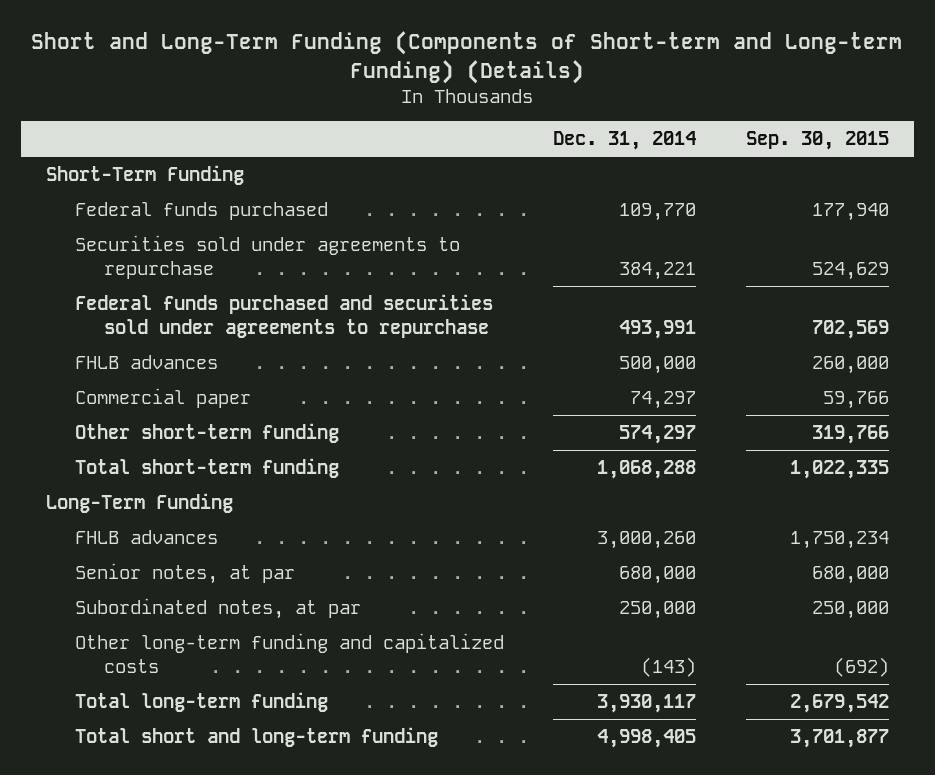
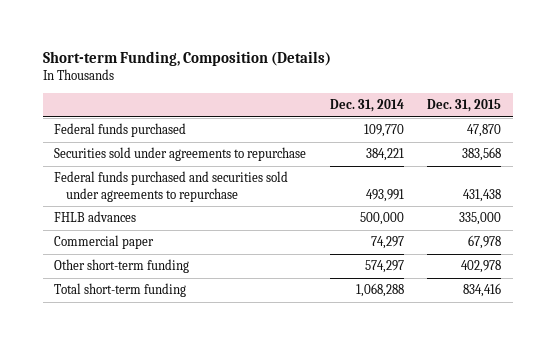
[31,31,903,84] Short and Long-Term Funding (Components of Short-term and Long-term Funding) (Details) -> [42,50,331,66] Short-term Funding, Composition (Details)
[745,130,889,150] Sep. 30, 2015 -> none
none -> [427,99,502,113] Dec. 31, 2015
[45,164,244,185] Short-Term Funding -> none
[45,492,233,513] Long-Term Funding -> none
[74,529,218,544] FHLB advances -> none
[74,562,295,584] Senior notes, at par -> none
[74,597,361,619] Subordinated notes, at par -> none
[74,632,504,673] Other long-term funding and capitalized costs -> none
[74,691,328,712] Total long-term funding -> none
[74,726,438,747] Total short and long-term funding -> none

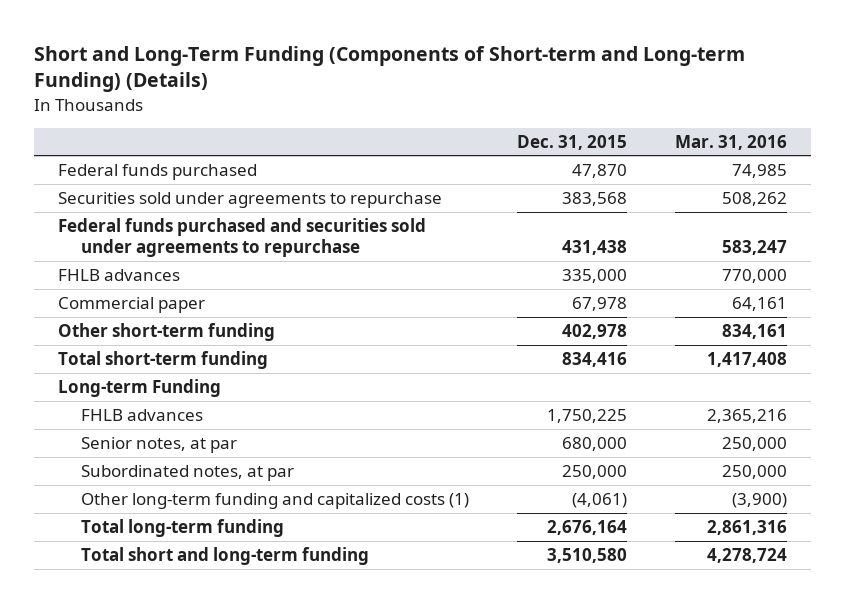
[42,50,331,66] Short-term Funding, Composition (Details) -> [34,45,746,93] Short and Long-Term Funding (Components of Short-term and Long-term Funding) (Details)
[329,99,404,113] Dec. 31, 2014 -> none
none -> [674,134,787,150] Mar. 31, 2016
none -> [58,379,222,398] Long-term Funding
none -> [80,409,203,422] FHLB advances
none -> [80,437,237,454] Senior notes, at par
none -> [80,465,294,482] Subordinated notes, at par
none -> [80,493,469,510] Other long-term funding and capitalized costs (1)
none -> [80,519,284,538] Total long-term funding
none -> [80,547,369,566] Total short and long-term funding

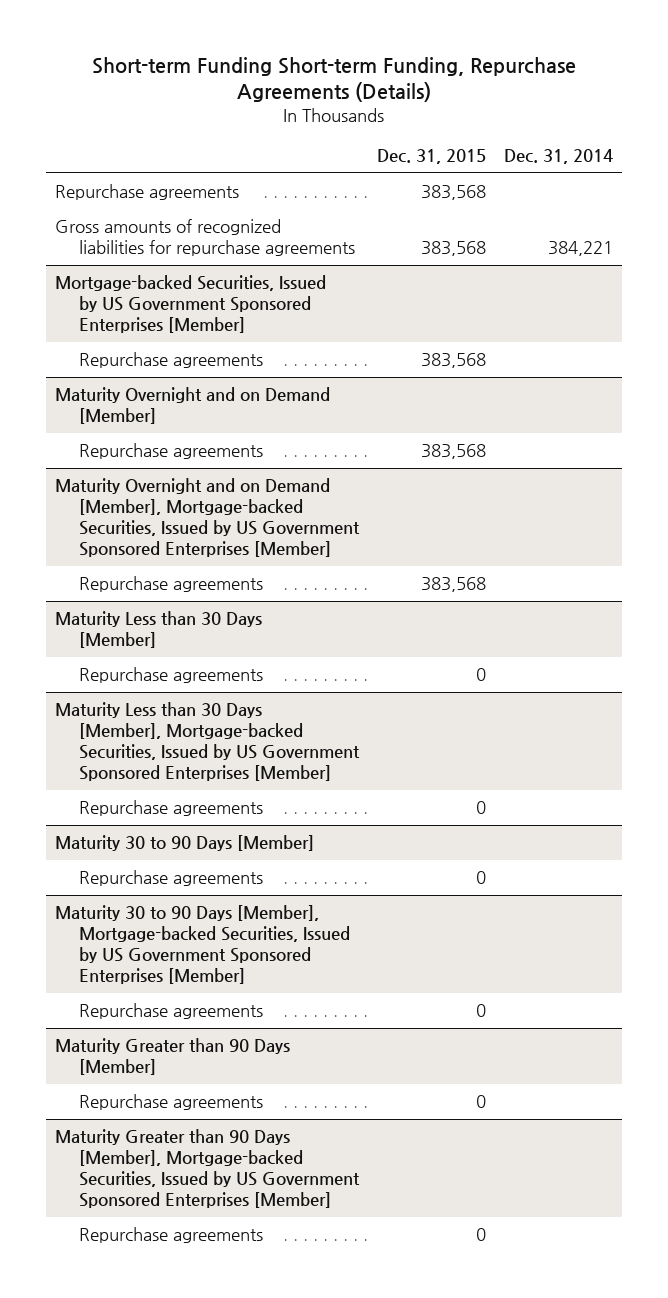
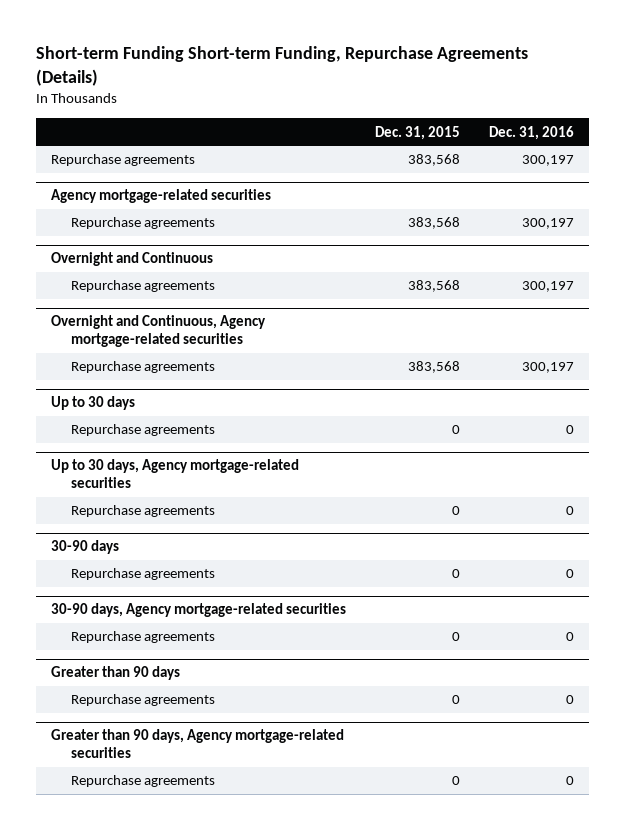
[504,149,614,165] Dec. 31, 2014 -> none
none -> [489,125,575,140] Dec. 31, 2016
[54,219,355,257] Gross amounts of recognized liabilities for repurchase agreements -> none
[54,275,326,334] Mortgage-backed Securities, Issued by US Government Sponsored Enterprises [Member] -> [50,189,271,204] Agency mortgage-related securities
[54,387,330,425] Maturity Overnight and on Demand [Member] -> none
none -> [50,252,213,267] Overnight and Continuous
[54,478,360,558] Maturity Overnight and on Demand [Member], Mortgage-backed Securities, Issued by US Government Sponsored Enterprises [Member] -> none
none -> [50,315,266,348] Overnight and Continuous, Agency mortgage-related securities
[54,611,262,649] Maturity Less than 30 Days [Member] -> [50,396,135,411] Up to 30 days
[54,702,360,782] Maturity Less than 30 Days [Member], Mortgage-backed Securities, Issued by US Government Sponsored Enterprises [Member] -> none
none -> [50,459,299,489] Up to 30 days, Agency mortgage-related securities
[54,835,314,852] Maturity 30 to 90 Days [Member] -> [50,540,119,555] 30-90 days
[54,905,350,985] Maturity 30 to 90 Days [Member], Mortgage-backed Securities, Issued by US Government Sponsored Enterprises [Member] -> none
none -> [50,603,346,618] 30-90 days, Agency mortgage-related securities
[54,1038,290,1076] Maturity Greater than 90 Days [Member] -> [50,666,180,681] Greater than 90 days
[54,1129,360,1209] Maturity Greater than 90 Days [Member], Mortgage-backed Securities, Issued by US Government Sponsored Enterprises [Member] -> none
none -> [50,729,344,759] Greater than 90 days, Agency mortgage-related securities

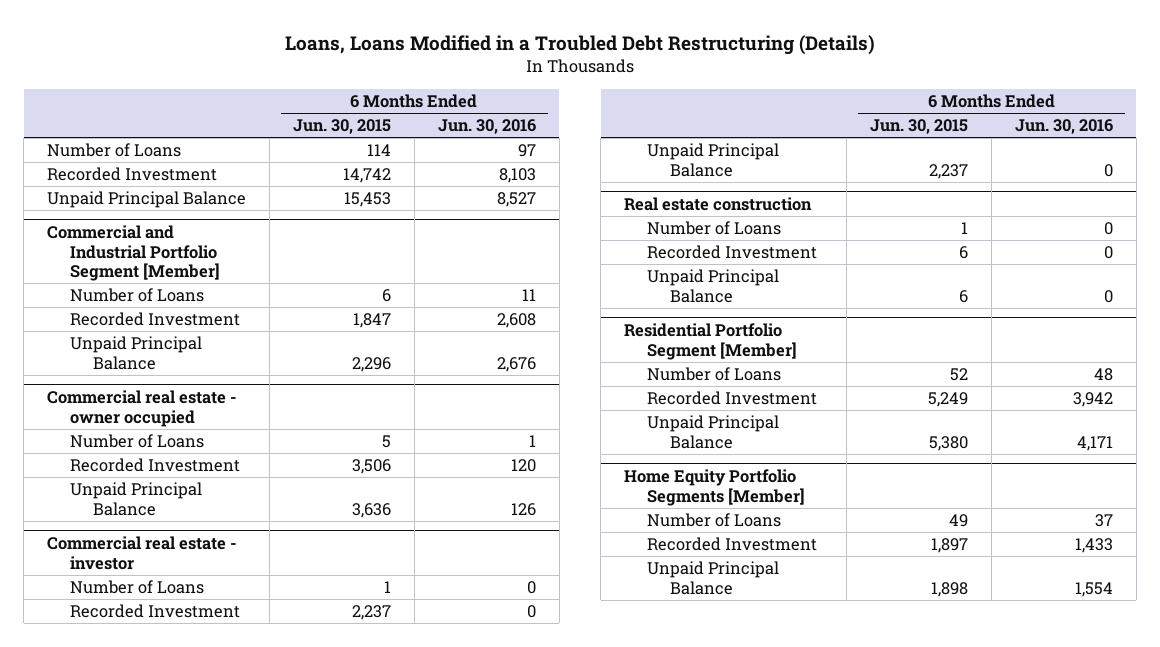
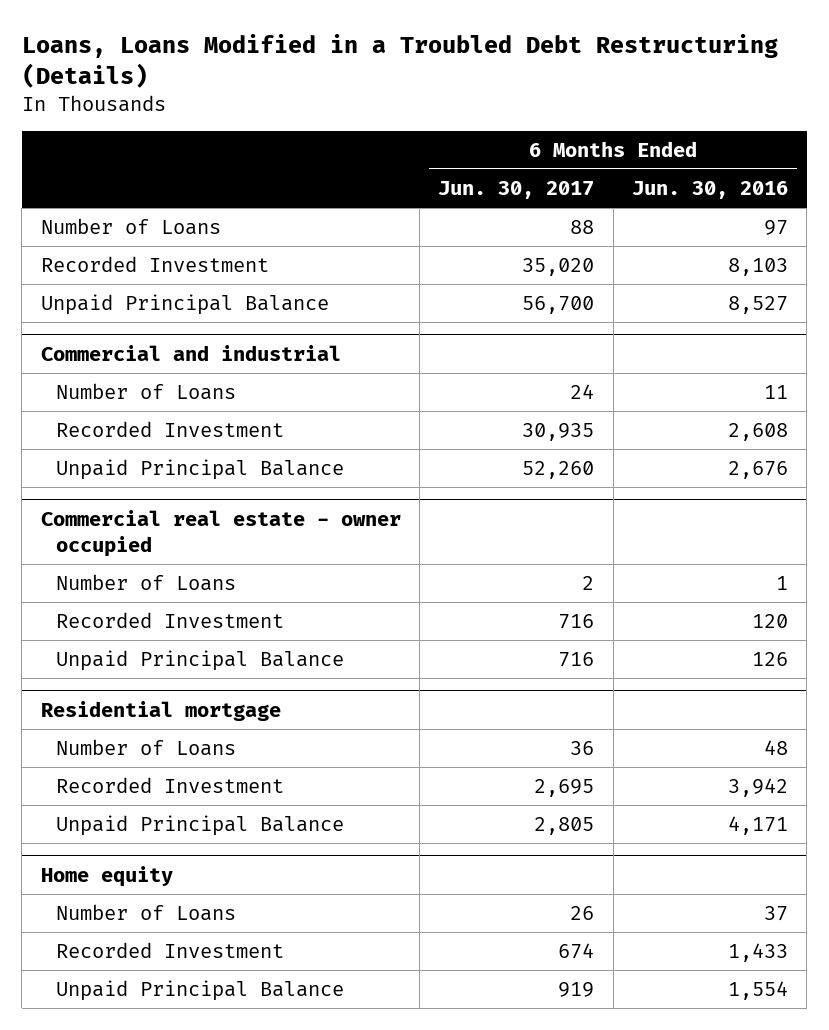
[292,119,391,135] Jun. 30, 2015 -> none
none -> [438,181,595,200] Jun. 30, 2017
[47,224,221,282] Commercial and Industrial Portfolio Segment [Member] -> [40,345,341,362] Commercial and industrial
[47,535,238,570] Commercial real estate - investor -> none
[70,580,205,595] Number of Loans -> none
[70,604,241,619] Recorded Investment -> none
[647,143,780,177] Unpaid Principal Balance -> none
[624,196,813,211] Real estate construction -> none
[647,221,782,236] Number of Loans -> none
[647,245,818,260] Recorded Investment -> none
[647,269,780,303] Unpaid Principal Balance -> none
[624,322,798,360] Residential Portfolio Segment [Member] -> [40,701,281,722] Residential mortgage
[624,468,806,506] Home Equity Portfolio Segments [Member] -> [40,866,173,888] Home equity

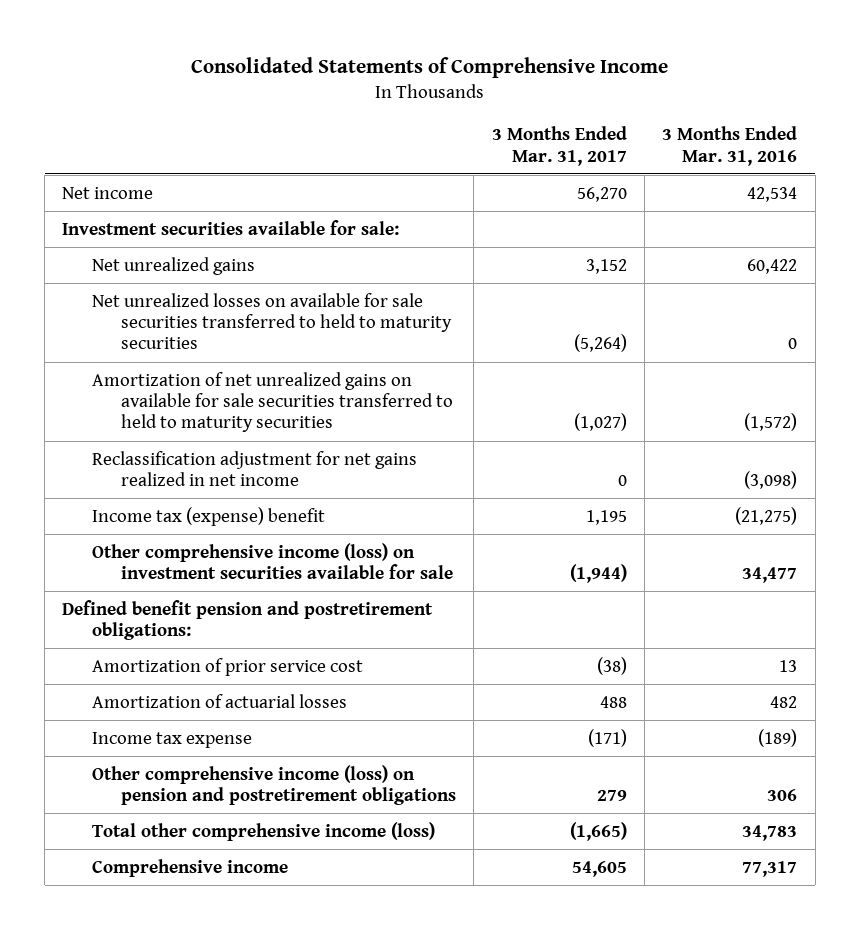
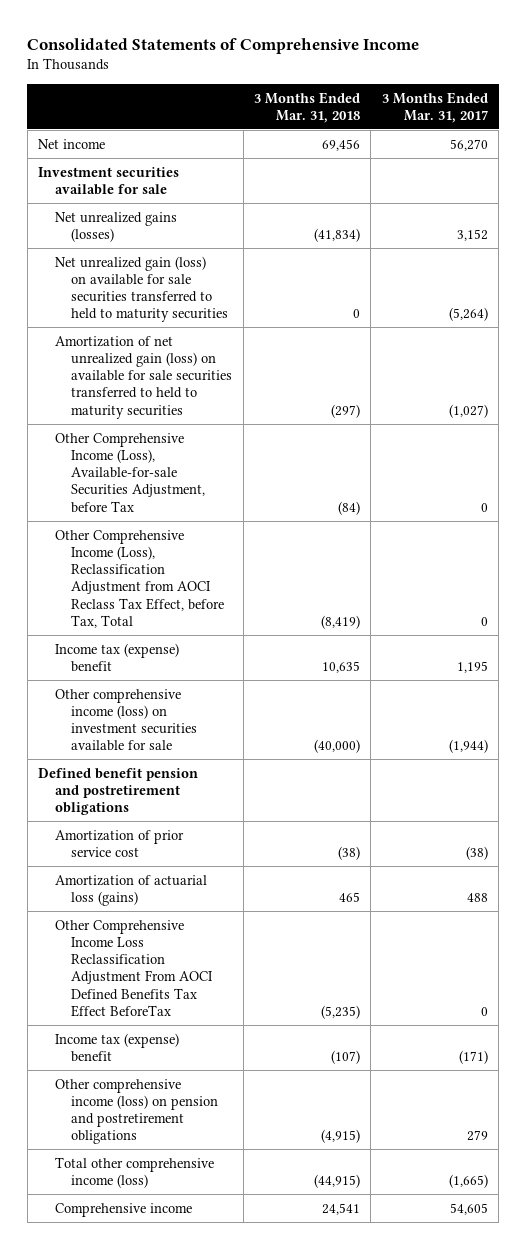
[662,126,798,166] 3 Months Ended Mar. 31, 2016 -> none
none -> [254,91,361,123] 3 Months Ended Mar. 31, 2018
[91,450,417,486] Reclassification adjustment for net gains realized in net income -> none
[62,219,400,235] Investment securities available for sale: -> [37,166,179,195] Investment securities available for sale
[91,256,255,275] Net unrealized gains -> [54,211,177,242] Net unrealized gains (losses)
[91,292,452,350] Net unrealized losses on available for sale securities transferred to held to maturity securities -> [54,255,229,323] Net unrealized gain (loss) on available for sale securities transferred to held to maturity securities
[91,371,453,433] Amortization of net unrealized gains on available for sale securities transferred to held to maturity securities -> [54,335,233,419] Amortization of net unrealized gain (loss) on available for sale securities transferred to held to maturity securities
none -> [54,432,206,513] Other Comprehensive Income (Loss), Available-for-sale Securities Adjustment, before Tax
none -> [54,529,225,628] Other Comprehensive Income (Loss), Reclassification Adjustment from AOCI Reclass Tax Effect, before Tax, Total
[62,599,434,640] Defined benefit pension and postretirement obligations: -> [37,767,198,816] Defined benefit pension and postretirement obligations
[91,693,347,708] Amortization of actuarial losses -> [54,874,207,906] Amortization of actuarial loss (gains)
none -> [54,919,214,1017] Other Comprehensive Income Loss Reclassification Adjustment From AOCI Defined Benefits Tax Effect BeforeTax
[91,731,252,748] Income tax expense -> [54,1032,179,1062] Income tax (expense) benefit

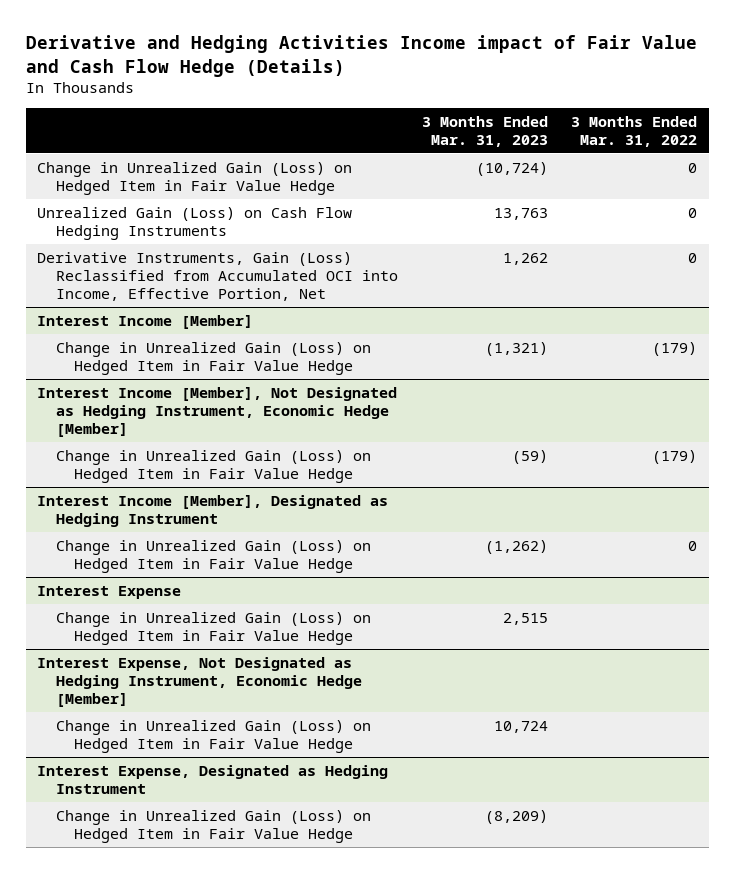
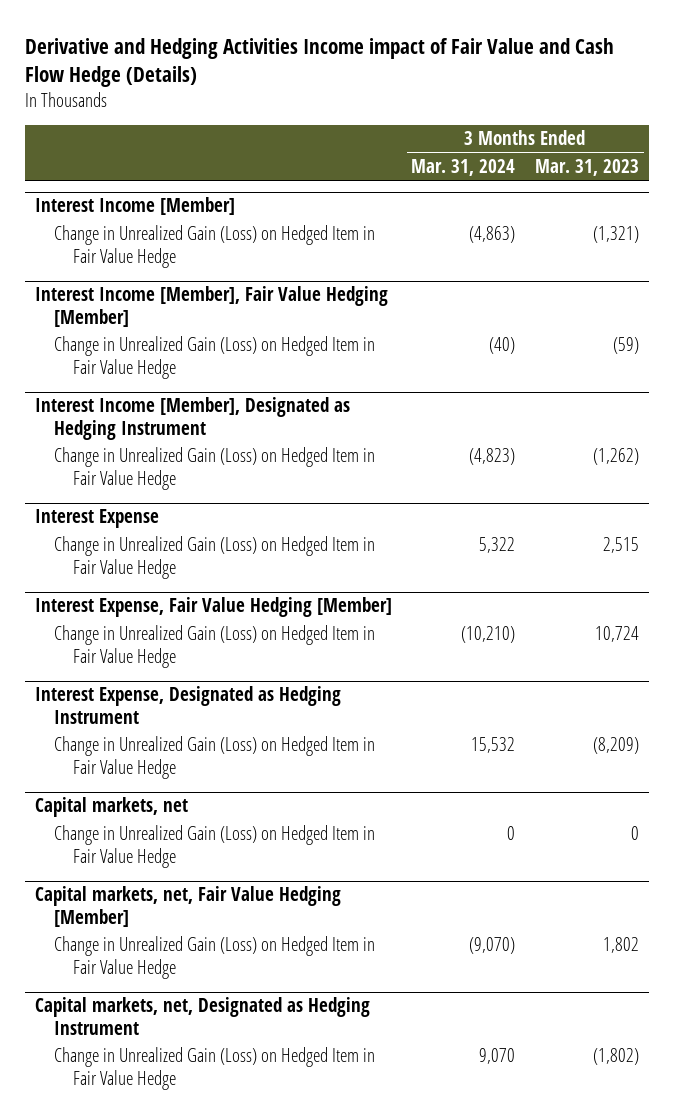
[571,116,698,147] 3 Months Ended Mar. 31, 2022 -> none
none -> [411,158,516,176] Mar. 31, 2024
[37,161,353,195] Change in Unrealized Gain (Loss) on Hedged Item in Fair Value Hedge -> none
[37,206,353,240] Unrealized Gain (Loss) on Cash Flow Hedging Instruments -> none
[37,251,398,301] Derivative Instruments, Gain (Loss) Reclassified from Accumulated OCI into Income, Effective Portion, Net -> none
[37,386,398,437] Interest Income [Member], Not Designated as Hedging Instrument, Economic Hedge [Member] -> none
none -> [34,286,388,327] Interest Income [Member], Fair Value Hedging [Member]
[37,656,362,707] Interest Expense, Not Designated as Hedging Instrument, Economic Hedge [Member] -> none
none -> [34,597,392,618] Interest Expense, Fair Value Hedging [Member]
none -> [34,797,188,818] Capital markets, net
none -> [53,825,375,868] Change in Unrealized Gain (Loss) on Hedged Item in Fair Value Hedge
none -> [34,886,341,927] Capital markets, net, Fair Value Hedging [Member]
none -> [53,936,375,979] Change in Unrealized Gain (Loss) on Hedged Item in Fair Value Hedge
none -> [34,997,370,1035] Capital markets, net, Designated as Hedging Instrument
none -> [53,1047,375,1090] Change in Unrealized Gain (Loss) on Hedged Item in Fair Value Hedge

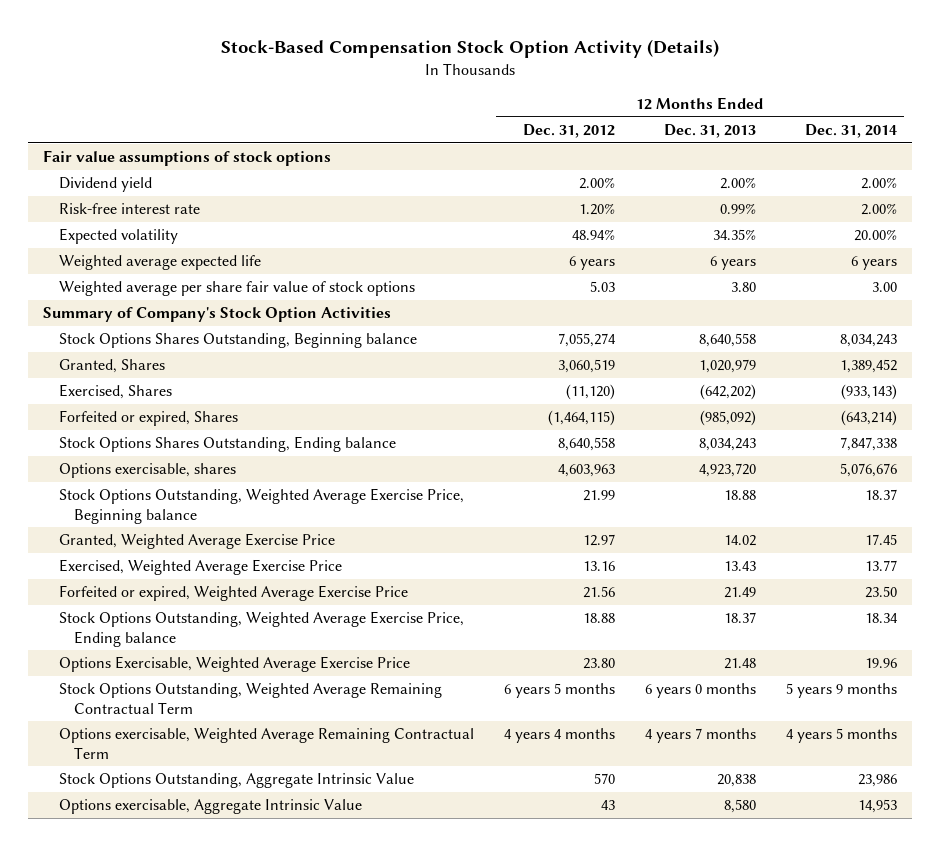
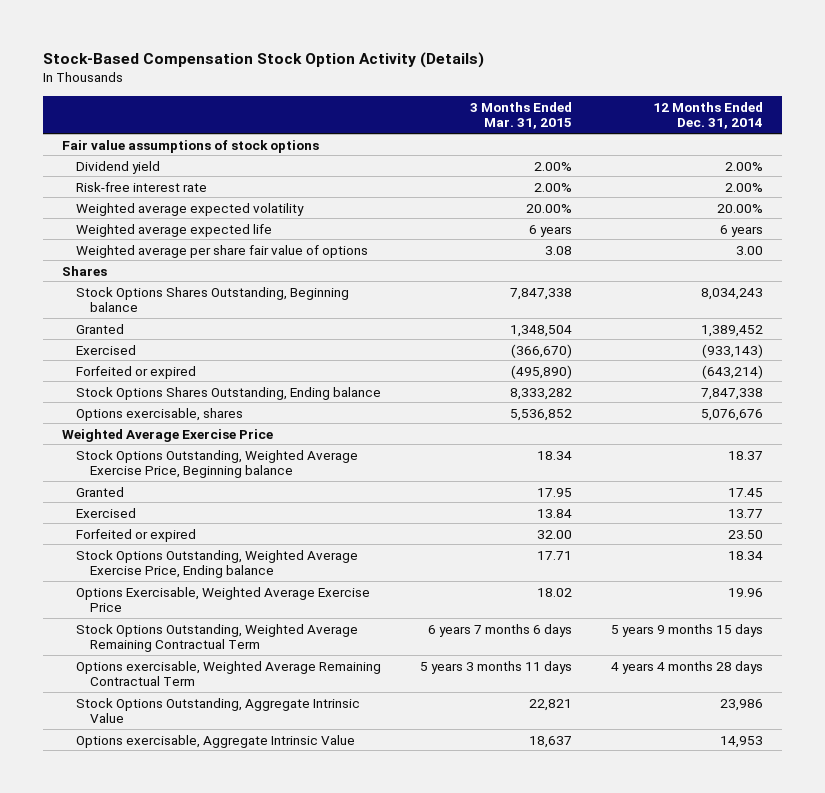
[522,124,615,139] Dec. 31, 2012 -> none
[663,124,756,139] Dec. 31, 2013 -> none
none -> [469,101,572,130] 3 Months Ended Mar. 31, 2015
[58,228,178,245] Expected volatility -> [76,202,305,216] Weighted average expected volatility
[43,307,392,323] Summary of Company's Stock Option Activities -> none
[58,281,415,297] Weighted average per share fair value of stock options -> [76,244,369,258] Weighted average per share fair value of options
none -> [62,265,108,276] Shares
[58,359,165,374] Granted, Shares -> [76,323,125,334] Granted
[58,384,172,400] Exercised, Shares -> [76,344,137,355] Exercised
[58,410,238,427] Forfeited or expired, Shares -> [76,365,197,379] Forfeited or expired
none -> [62,428,274,442] Weighted Average Exercise Price
[58,533,335,550] Granted, Weighted Average Exercise Price -> [76,486,125,497] Granted
[58,559,342,576] Exercised, Weighted Average Exercise Price -> [76,507,137,518] Exercised
[58,585,408,602] Forfeited or expired, Weighted Average Exercise Price -> [76,528,197,542] Forfeited or expired
[785,683,897,699] 5 years 9 months -> [610,623,763,637] 5 years 9 months 15 days
[785,728,897,744] 4 years 5 months -> [610,660,763,674] 4 years 4 months 28 days

